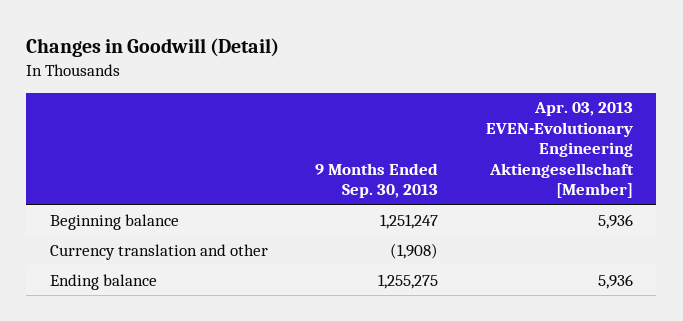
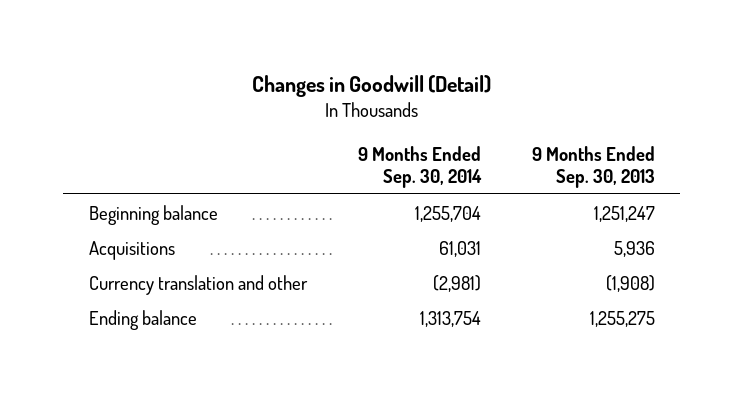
[485,102,634,199] Apr. 03, 2013 EVEN-Evolutionary Engineering Aktiengesellschaft [Member] -> none
none -> [357,145,482,188] 9 Months Ended Sep. 30, 2014
none -> [88,240,175,260] Acquisitions

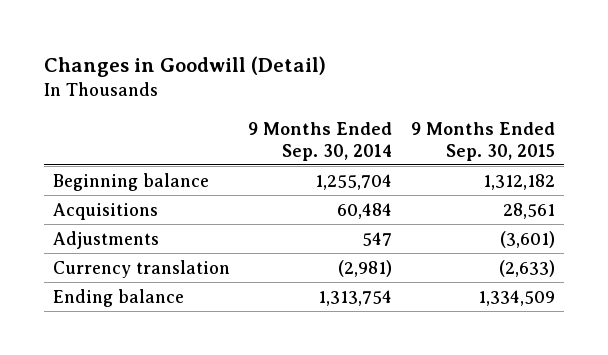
[531,145,655,188] 9 Months Ended Sep. 30, 2013 -> none
none -> [410,121,555,161] 9 Months Ended Sep. 30, 2015
[438,240,481,257] 61,031 -> [337,202,393,219] 60,484
none -> [53,230,160,249] Adjustments
[88,274,308,295] Currency translation and other -> [53,259,231,278] Currency translation

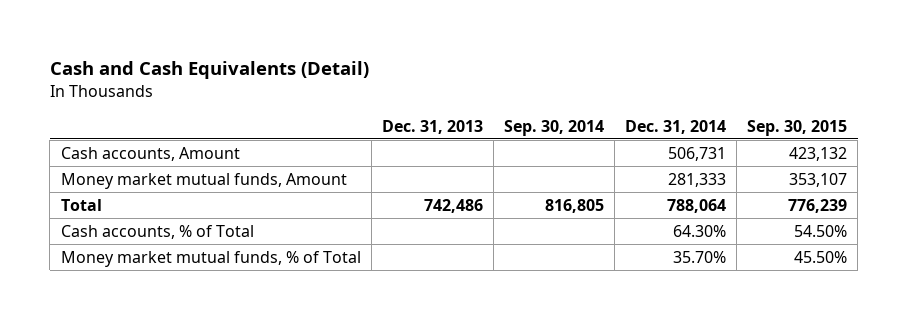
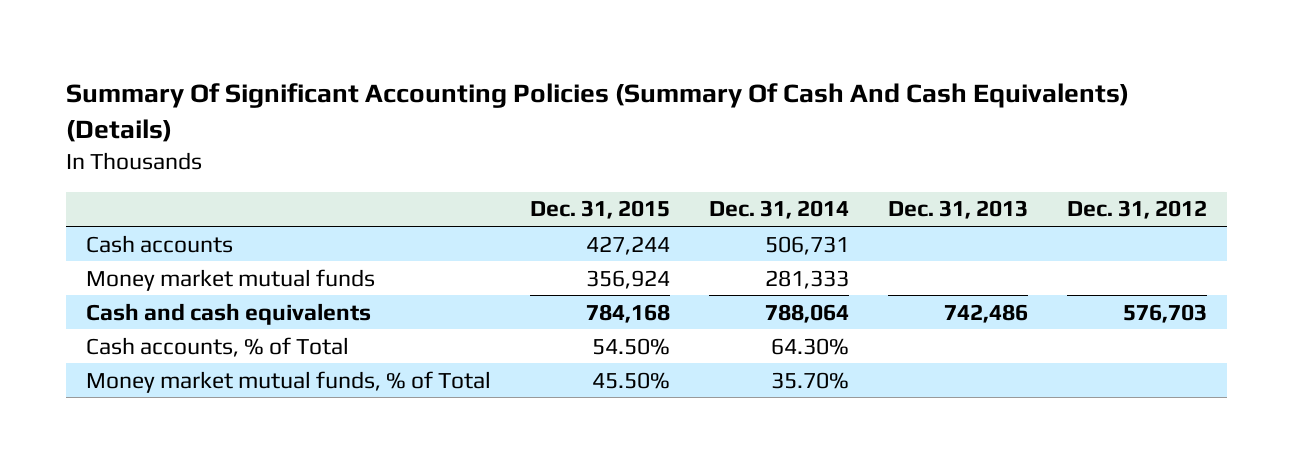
[49,61,369,80] Cash and Cash Equivalents (Detail) -> [66,82,1130,142] Summary Of Significant Accounting Policies (Summary Of Cash And Cash Equivalents) (Details)
[503,119,604,136] Sep. 30, 2014 -> none
[747,119,848,136] Sep. 30, 2015 -> none
none -> [529,200,670,220] Dec. 31, 2015
none -> [1067,200,1208,220] Dec. 31, 2012
[60,146,240,161] Cash accounts, Amount -> [85,234,233,253] Cash accounts
[60,172,347,189] Money market mutual funds, Amount -> [85,268,375,291] Money market mutual funds
[60,198,102,211] Total -> [85,302,371,325] Cash and cash equivalents

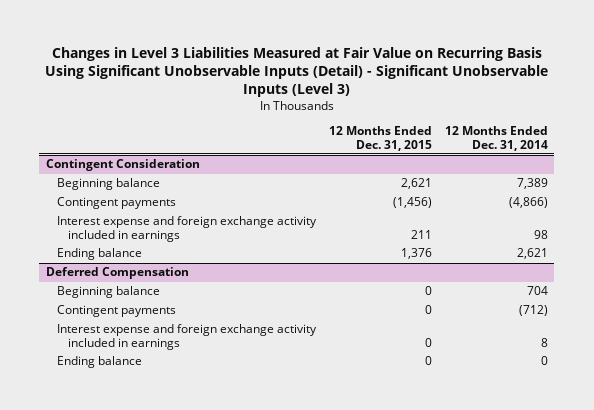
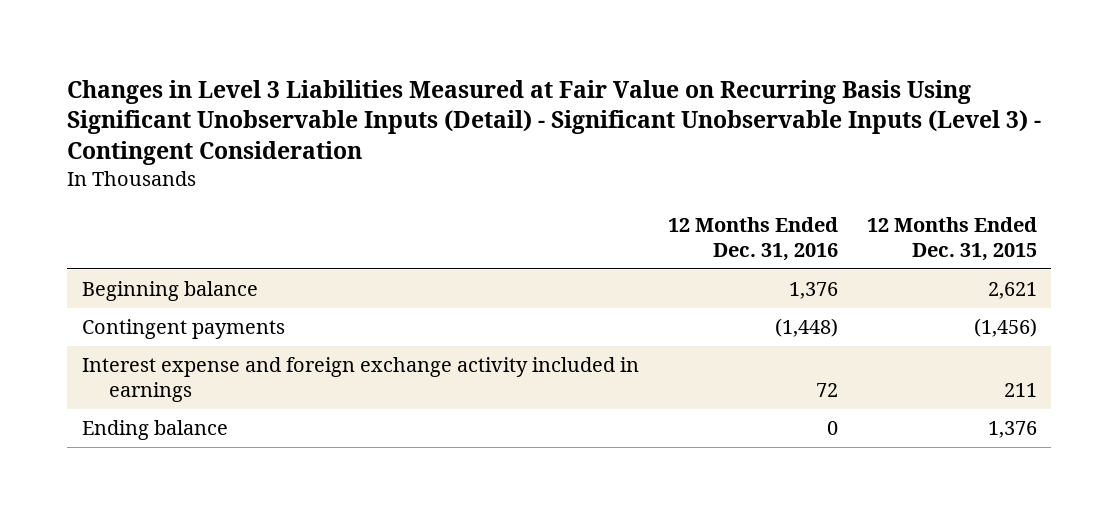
[44,46,548,98] Changes in Level 3 Liabilities Measured at Fair Value on Recurring Basis Using Significant Unobservable Inputs (Detail) - Significant Unobservable Inputs (Level 3) -> [66,79,1041,166] Changes in Level 3 Liabilities Measured at Fair Value on Recurring Basis Using Significant Unobservable Inputs (Detail) - Significant Unobservable Inputs (Level 3) - Contingent Consideration
[444,126,548,151] 12 Months Ended Dec. 31, 2014 -> none
none -> [667,216,838,262] 12 Months Ended Dec. 31, 2016
[45,159,200,172] Contingent Consideration -> none
[45,267,189,280] Deferred Compensation -> none
[57,286,161,299] Beginning balance -> none
[57,305,177,318] Contingent payments -> none
[57,324,318,351] Interest expense and foreign exchange activity included in earnings -> none
[57,356,143,369] Ending balance -> none

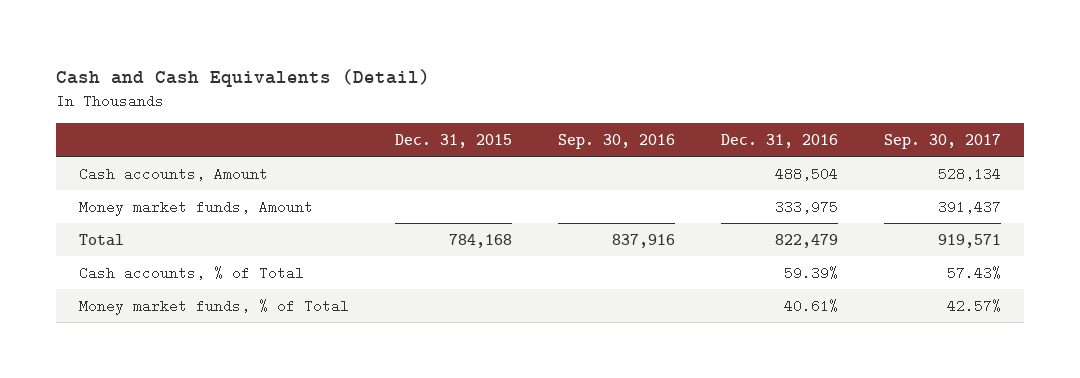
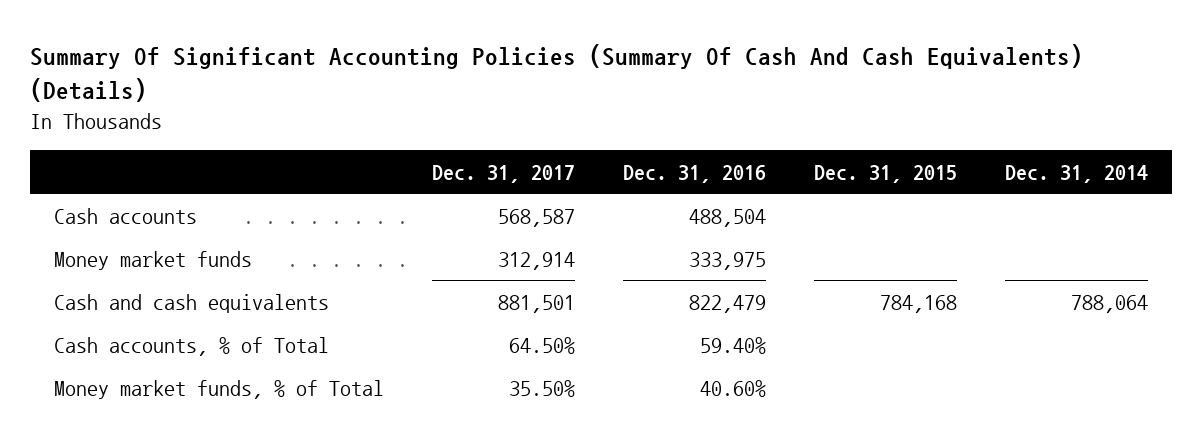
[56,68,431,87] Cash and Cash Equivalents (Detail) -> [30,44,1084,103] Summary Of Significant Accounting Policies (Summary Of Cash And Cash Equivalents) (Details)
[557,133,675,149] Sep. 30, 2016 -> none
[883,133,1001,149] Sep. 30, 2017 -> none
none -> [432,164,576,183] Dec. 31, 2017
none -> [1005,164,1149,183] Dec. 31, 2014
[79,166,269,181] Cash accounts, Amount -> [54,207,198,224] Cash accounts
[79,199,314,216] Money market funds, Amount -> [54,250,253,270] Money market funds
[79,233,125,246] Total -> [54,293,330,313] Cash and cash equivalents
[783,265,838,280] 59.39% -> [700,336,767,354] 59.40%
[783,298,838,313] 40.61% -> [700,379,767,397] 40.60%

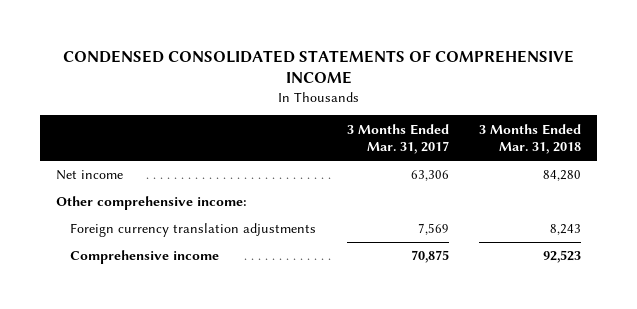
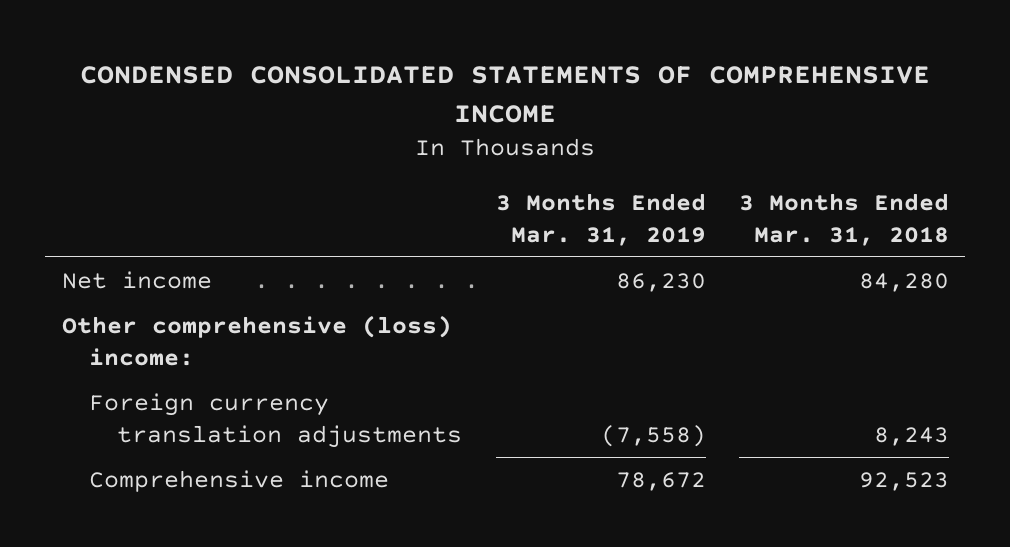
[346,123,449,154] 3 Months Ended Mar. 31, 2017 -> none
none -> [495,192,706,246] 3 Months Ended Mar. 31, 2019
[55,196,247,211] Other comprehensive income: -> [61,314,452,366] Other comprehensive (loss) income:

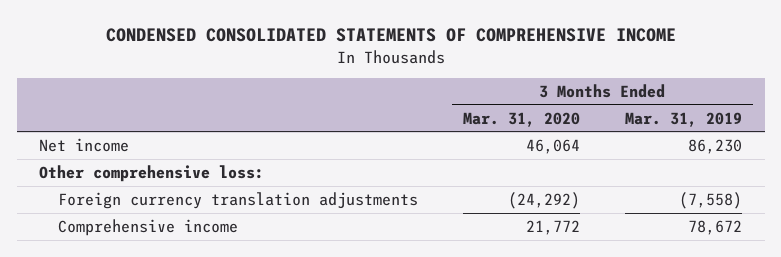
[738,192,949,246] 3 Months Ended Mar. 31, 2018 -> none
none -> [462,111,580,127] Mar. 31, 2020
[61,314,452,366] Other comprehensive (loss) income: -> [39,164,265,182] Other comprehensive loss:

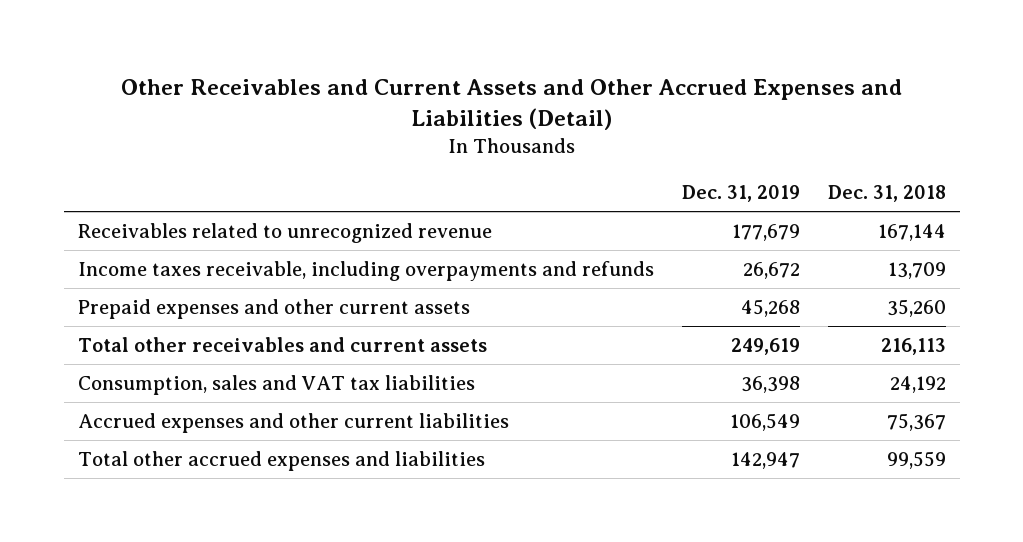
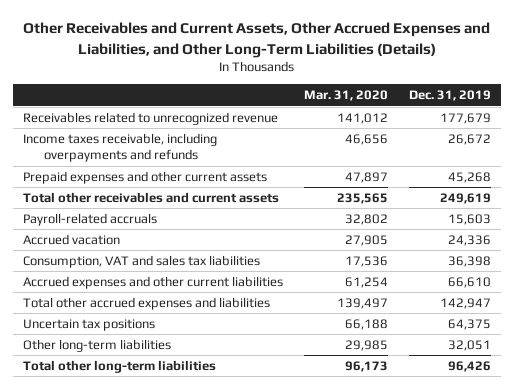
[120,78,902,130] Other Receivables and Current Assets and Other Accrued Expenses and Liabilities (Detail) -> [22,22,490,58] Other Receivables and Current Assets, Other Accrued Expenses and Liabilities, and Other Long-Term Liabilities (Details)
[827,185,946,203] Dec. 31, 2018 -> none
none -> [303,90,388,102] Mar. 31, 2020
none -> [23,212,158,226] Payroll-related accruals
none -> [23,233,121,245] Accrued vacation
[77,375,475,396] Consumption, sales and VAT tax liabilities -> [23,254,261,268] Consumption, VAT and sales tax liabilities
[729,413,800,432] 106,549 -> [447,276,491,288] 66,610
none -> [23,318,156,331] Uncertain tax positions
none -> [23,338,172,352] Other long-term liabilities
none -> [23,359,217,373] Total other long-term liabilities

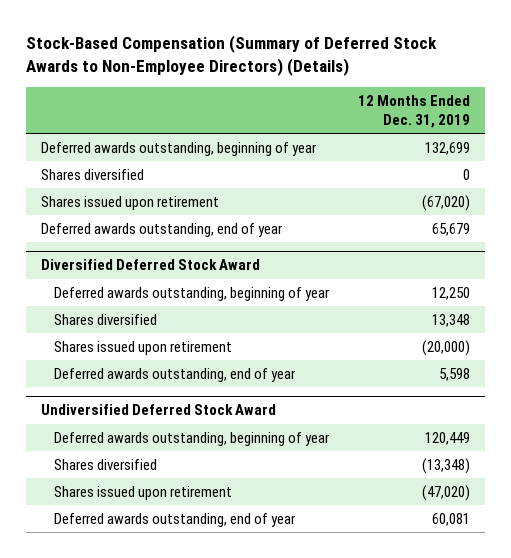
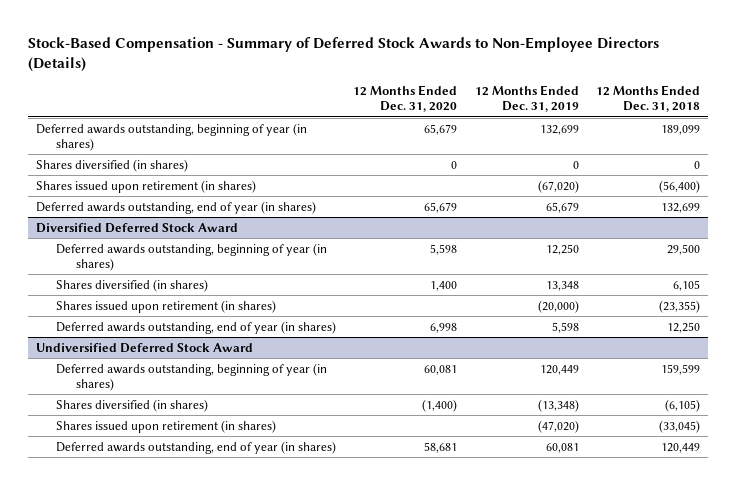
[26,35,438,77] Stock-Based Compensation (Summary of Deferred Stock Awards to Non-Employee Directors) (Details) -> [27,36,659,72] Stock-Based Compensation - Summary of Deferred Stock Awards to Non-Employee Directors (Details)
none -> [353,85,458,113] 12 Months Ended Dec. 31, 2020
none -> [595,85,700,113] 12 Months Ended Dec. 31, 2018
[40,141,317,156] Deferred awards outstanding, beginning of year -> [36,122,308,151] Deferred awards outstanding, beginning of year (in shares)
[40,168,144,180] Shares diversified -> [36,158,189,172] Shares diversified (in shares)
[40,195,219,210] Shares issued upon retirement -> [36,179,257,193] Shares issued upon retirement (in shares)
[40,222,283,237] Deferred awards outstanding, end of year -> [36,200,317,214] Deferred awards outstanding, end of year (in shares)
[54,286,331,301] Deferred awards outstanding, beginning of year -> [56,242,328,271] Deferred awards outstanding, beginning of year (in shares)
[54,313,158,325] Shares diversified -> [56,278,209,292] Shares diversified (in shares)
[54,340,233,355] Shares issued upon retirement -> [56,299,277,313] Shares issued upon retirement (in shares)
[54,367,297,382] Deferred awards outstanding, end of year -> [56,320,337,334] Deferred awards outstanding, end of year (in shares)
[54,431,331,446] Deferred awards outstanding, beginning of year -> [56,362,328,391] Deferred awards outstanding, beginning of year (in shares)
[54,458,158,470] Shares diversified -> [56,398,209,412] Shares diversified (in shares)
[54,485,233,500] Shares issued upon retirement -> [56,419,277,433] Shares issued upon retirement (in shares)
[54,512,297,527] Deferred awards outstanding, end of year -> [56,440,337,454] Deferred awards outstanding, end of year (in shares)

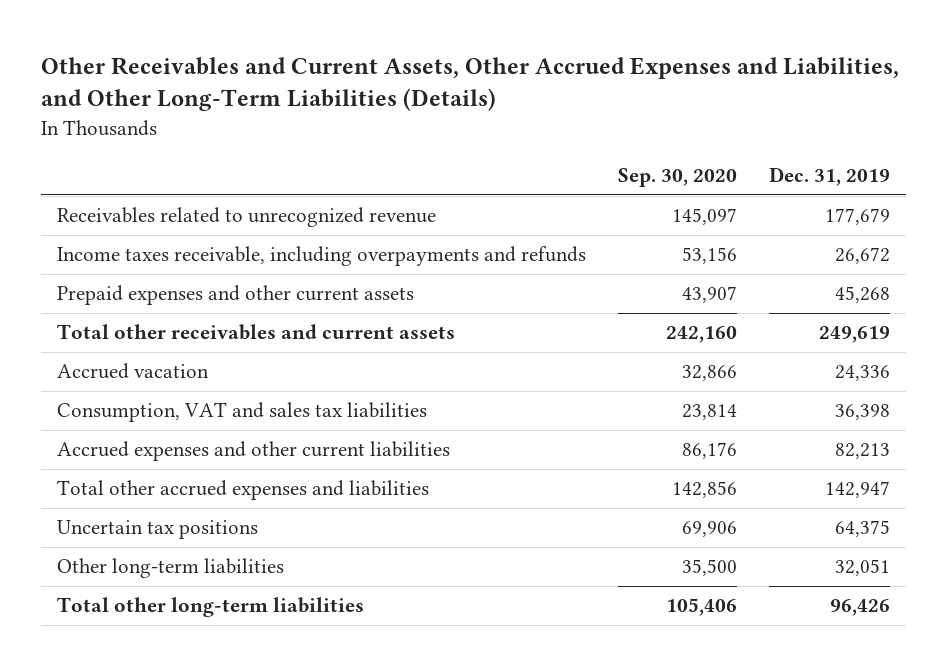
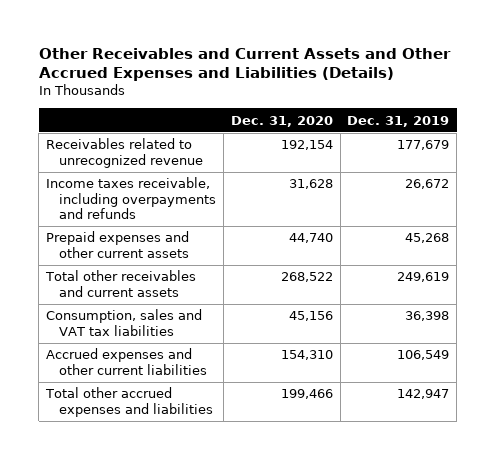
[41,56,900,112] Other Receivables and Current Assets, Other Accrued Expenses and Liabilities, and Other Long-Term Liabilities (Details) -> [38,47,451,82] Other Receivables and Current Assets and Other Accrued Expenses and Liabilities (Details)
[617,167,737,187] Sep. 30, 2020 -> none
none -> [230,115,333,127] Dec. 31, 2020
[57,363,210,380] Accrued vacation -> none
[57,402,428,423] Consumption, VAT and sales tax liabilities -> [46,309,203,336] Consumption, sales and VAT tax liabilities
[834,443,890,460] 82,213 -> [397,350,450,361] 106,549
[57,520,259,540] Uncertain tax positions -> none
[57,558,285,579] Other long-term liabilities -> none
[57,597,365,618] Total other long-term liabilities -> none

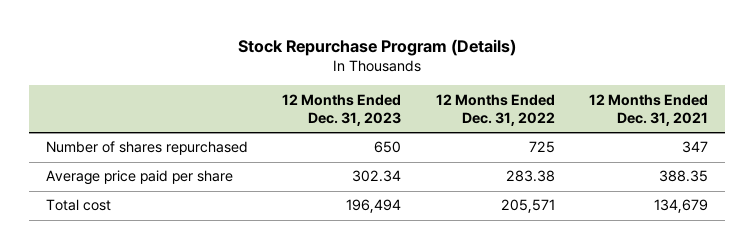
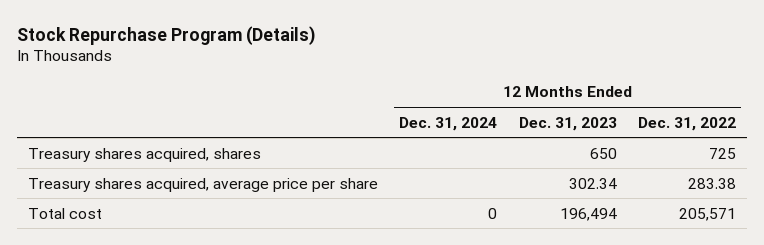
[588,93,708,126] 12 Months Ended Dec. 31, 2021 -> none
none -> [399,116,498,131] Dec. 31, 2024
[46,141,249,156] Number of shares repurchased -> [27,147,261,162] Treasury shares acquired, shares
[46,170,234,186] Average price paid per share -> [27,177,378,192] Treasury shares acquired, average price per share

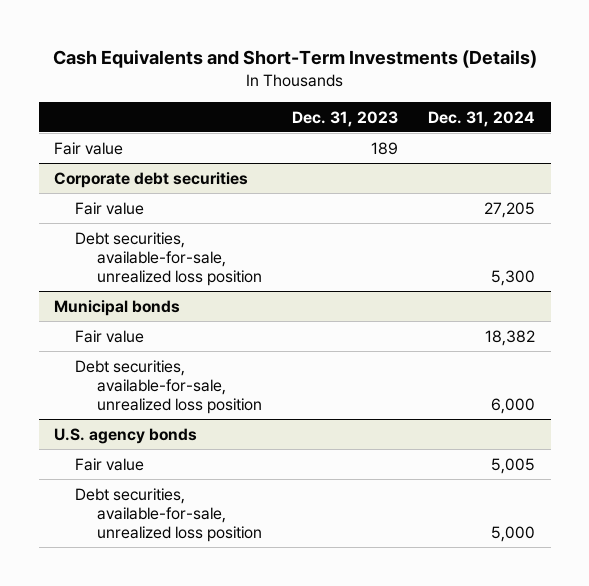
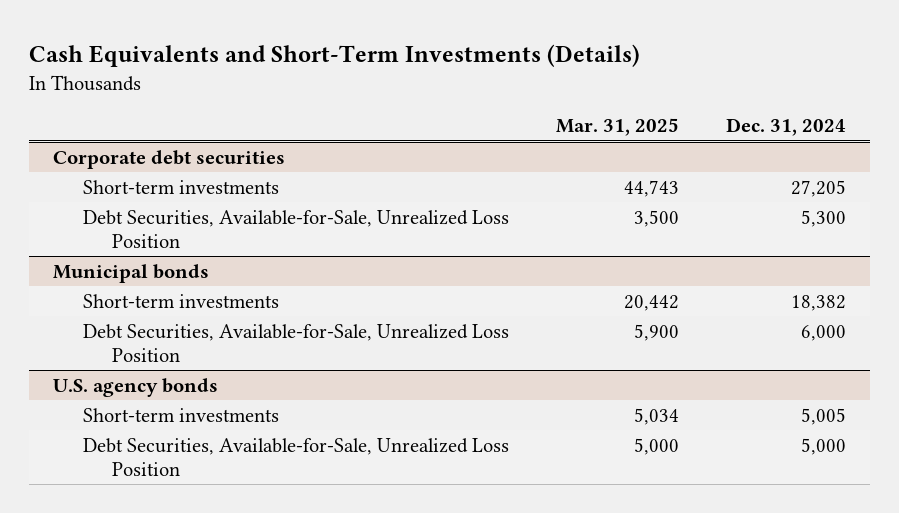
[292,110,399,127] Dec. 31, 2023 -> none
none -> [555,118,679,137] Mar. 31, 2025
[53,141,123,155] Fair value -> none
[75,201,145,215] Fair value -> [82,179,279,194] Short-term investments
[75,231,262,286] Debt securities, available-for-sale, unrealized loss position -> [82,209,509,248] Debt Securities, Available-for-Sale, Unrealized Loss Position
[75,329,145,343] Fair value -> [82,293,279,308] Short-term investments
[75,359,262,414] Debt securities, available-for-sale, unrealized loss position -> [82,323,509,362] Debt Securities, Available-for-Sale, Unrealized Loss Position
[75,457,145,471] Fair value -> [82,407,279,422] Short-term investments
[75,487,262,542] Debt securities, available-for-sale, unrealized loss position -> [82,437,509,476] Debt Securities, Available-for-Sale, Unrealized Loss Position

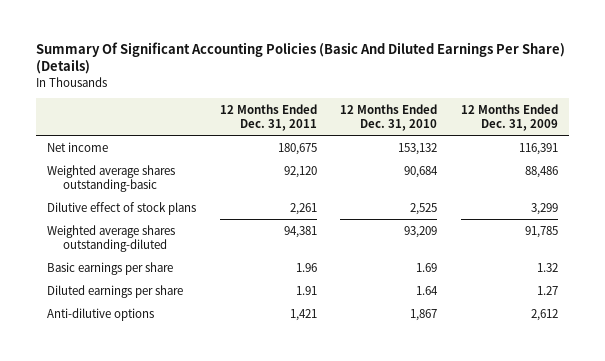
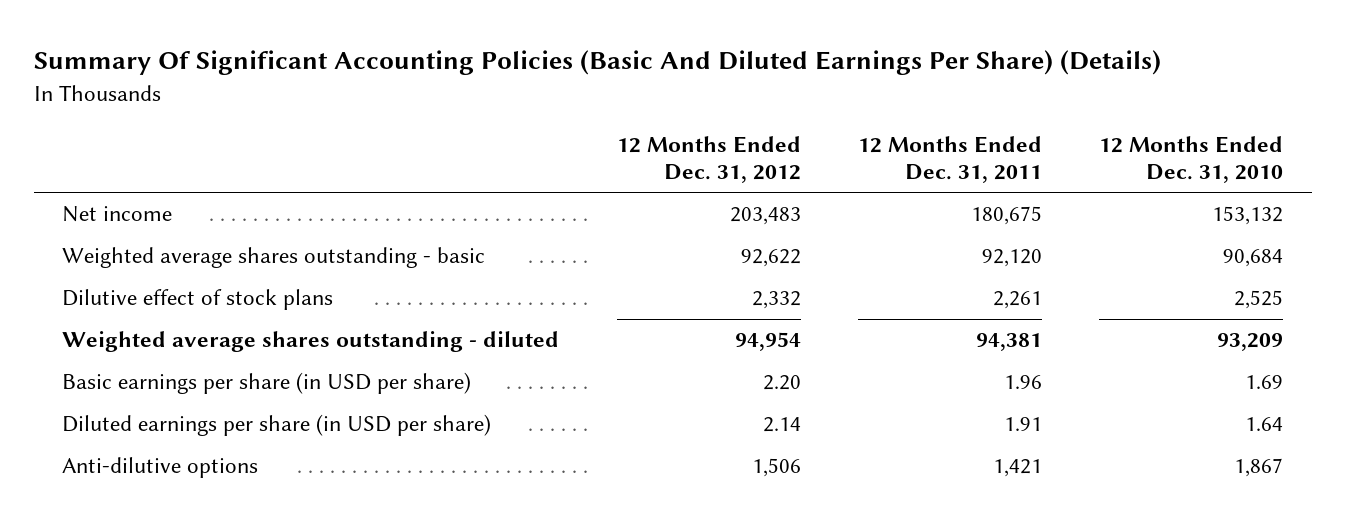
[460,104,558,132] 12 Months Ended Dec. 31, 2009 -> none
none -> [616,135,801,183] 12 Months Ended Dec. 31, 2012
[47,164,176,192] Weighted average shares outstanding-basic -> [62,247,486,269] Weighted average shares outstanding - basic
[47,224,176,252] Weighted average shares outstanding-diluted -> [62,331,560,353] Weighted average shares outstanding - diluted
[47,261,174,275] Basic earnings per share -> [62,372,472,395] Basic earnings per share (in USD per share)
[47,284,184,298] Diluted earnings per share -> [62,414,492,437] Diluted earnings per share (in USD per share)

